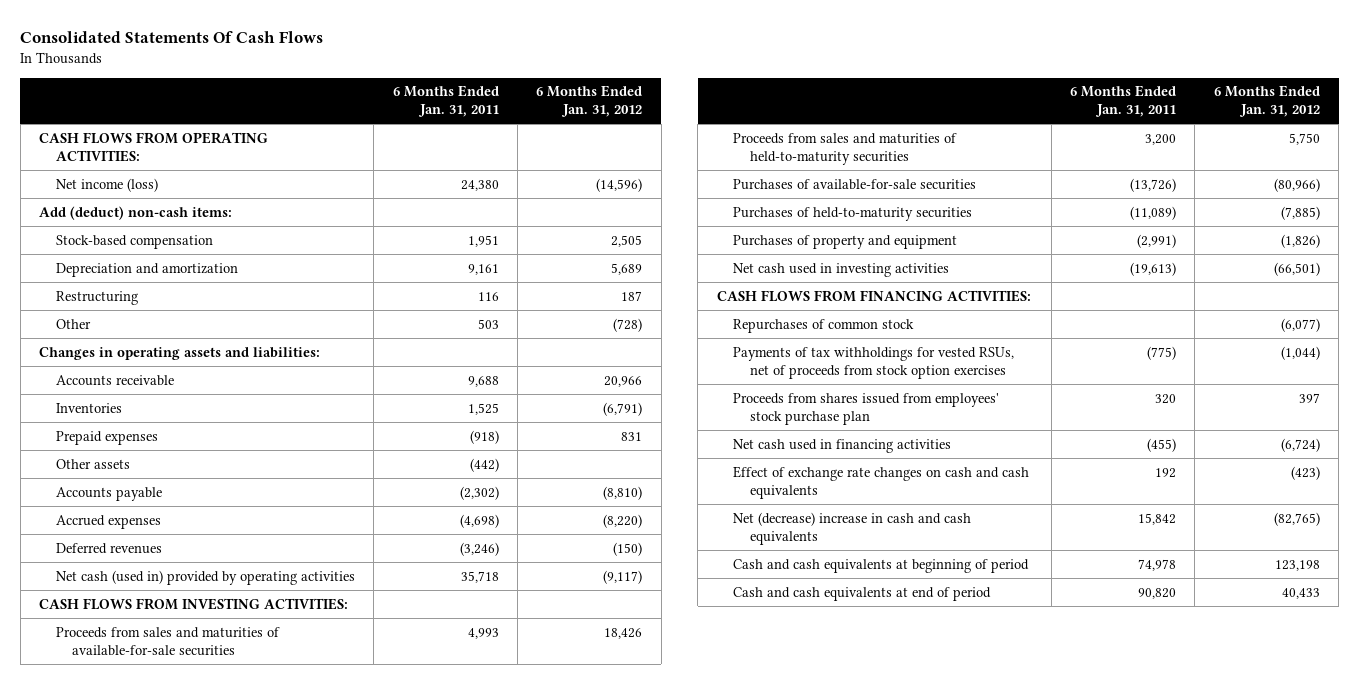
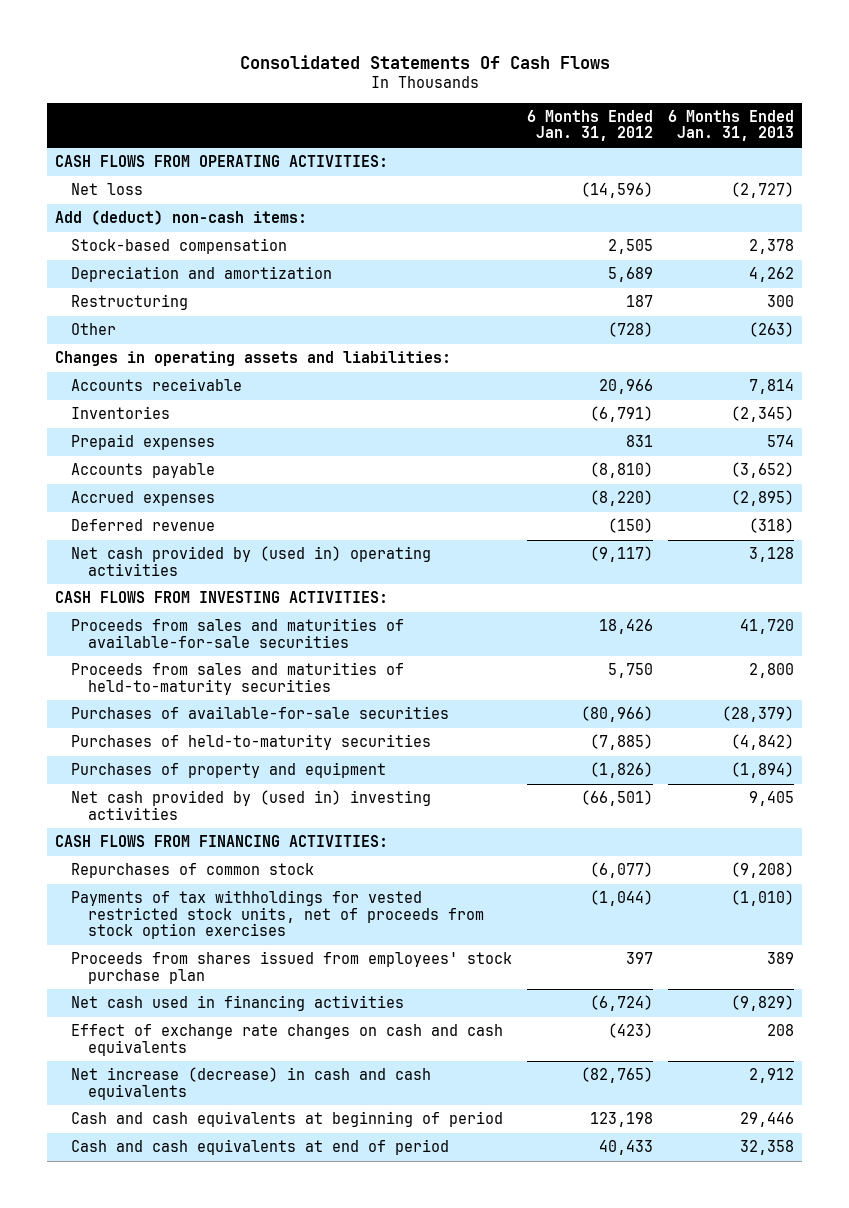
[392,85,499,118] 6 Months Ended Jan. 31, 2011 -> none
none -> [668,109,795,142] 6 Months Ended Jan. 31, 2013
[55,177,158,192] Net income (loss) -> [71,183,144,196] Net loss
[55,458,130,469] Other assets -> none
[55,542,162,554] Deferred revenues -> [71,519,216,532] Deferred revenue
[55,569,355,585] Net cash (used in) provided by operating activities -> [71,546,432,576] Net cash provided by (used in) operating activities
[733,262,950,277] Net cash used in investing activities -> [71,790,432,820] Net cash provided by (used in) investing activities
[733,346,1015,379] Payments of tax withholdings for vested RSUs, net of proceeds from stock option exercises -> [71,890,485,940] Payments of tax withholdings for vested restricted stock units, net of proceeds from stock option exercises
[733,511,972,545] Net (decrease) increase in cash and cash equivalents -> [71,1067,432,1100] Net increase (decrease) in cash and cash equivalents

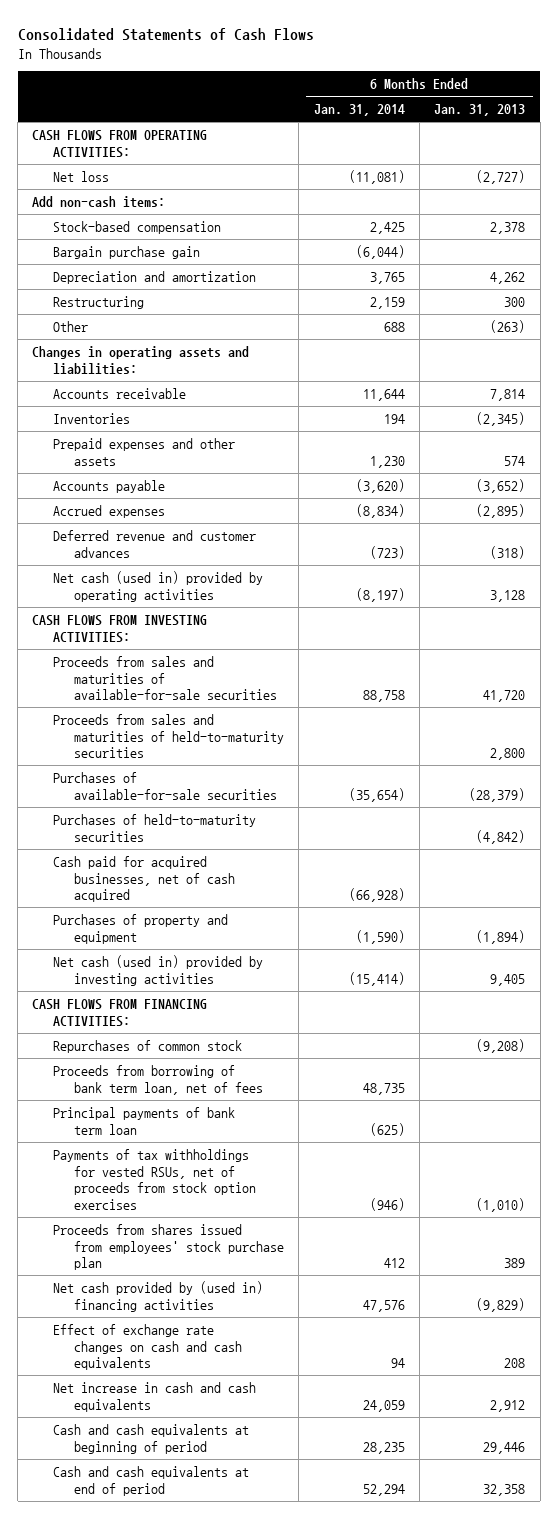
[239,55,610,70] Consolidated Statements Of Cash Flows -> [17,27,314,41] Consolidated Statements of Cash Flows
[527,109,654,142] 6 Months Ended Jan. 31, 2012 -> none
none -> [313,104,405,117] Jan. 31, 2014
[54,210,307,226] Add (deduct) non-cash items: -> [32,195,166,208] Add non-cash items:
none -> [53,245,201,259] Bargain purchase gain
[71,434,216,451] Prepaid expenses -> [53,437,236,466] Prepaid expenses and other assets
[71,519,216,532] Deferred revenue -> [53,529,257,558] Deferred revenue and customer advances
[71,546,432,576] Net cash provided by (used in) operating activities -> [53,570,264,602] Net cash (used in) provided by operating activities
none -> [53,855,235,903] Cash paid for acquired businesses, net of cash acquired
[71,790,432,820] Net cash provided by (used in) investing activities -> [53,954,264,986] Net cash (used in) provided by investing activities
none -> [53,1064,263,1095] Proceeds from borrowing of bank term loan, net of fees
none -> [53,1106,236,1135] Principal payments of bank term loan
[71,890,485,940] Payments of tax withholdings for vested restricted stock units, net of proceeds from stock option exercises -> [53,1148,256,1210] Payments of tax withholdings for vested RSUs, net of proceeds from stock option exercises
[71,995,405,1012] Net cash used in financing activities -> [53,1280,264,1312] Net cash provided by (used in) financing activities
[71,1067,432,1100] Net increase (decrease) in cash and cash equivalents -> [53,1381,257,1412] Net increase in cash and cash equivalents

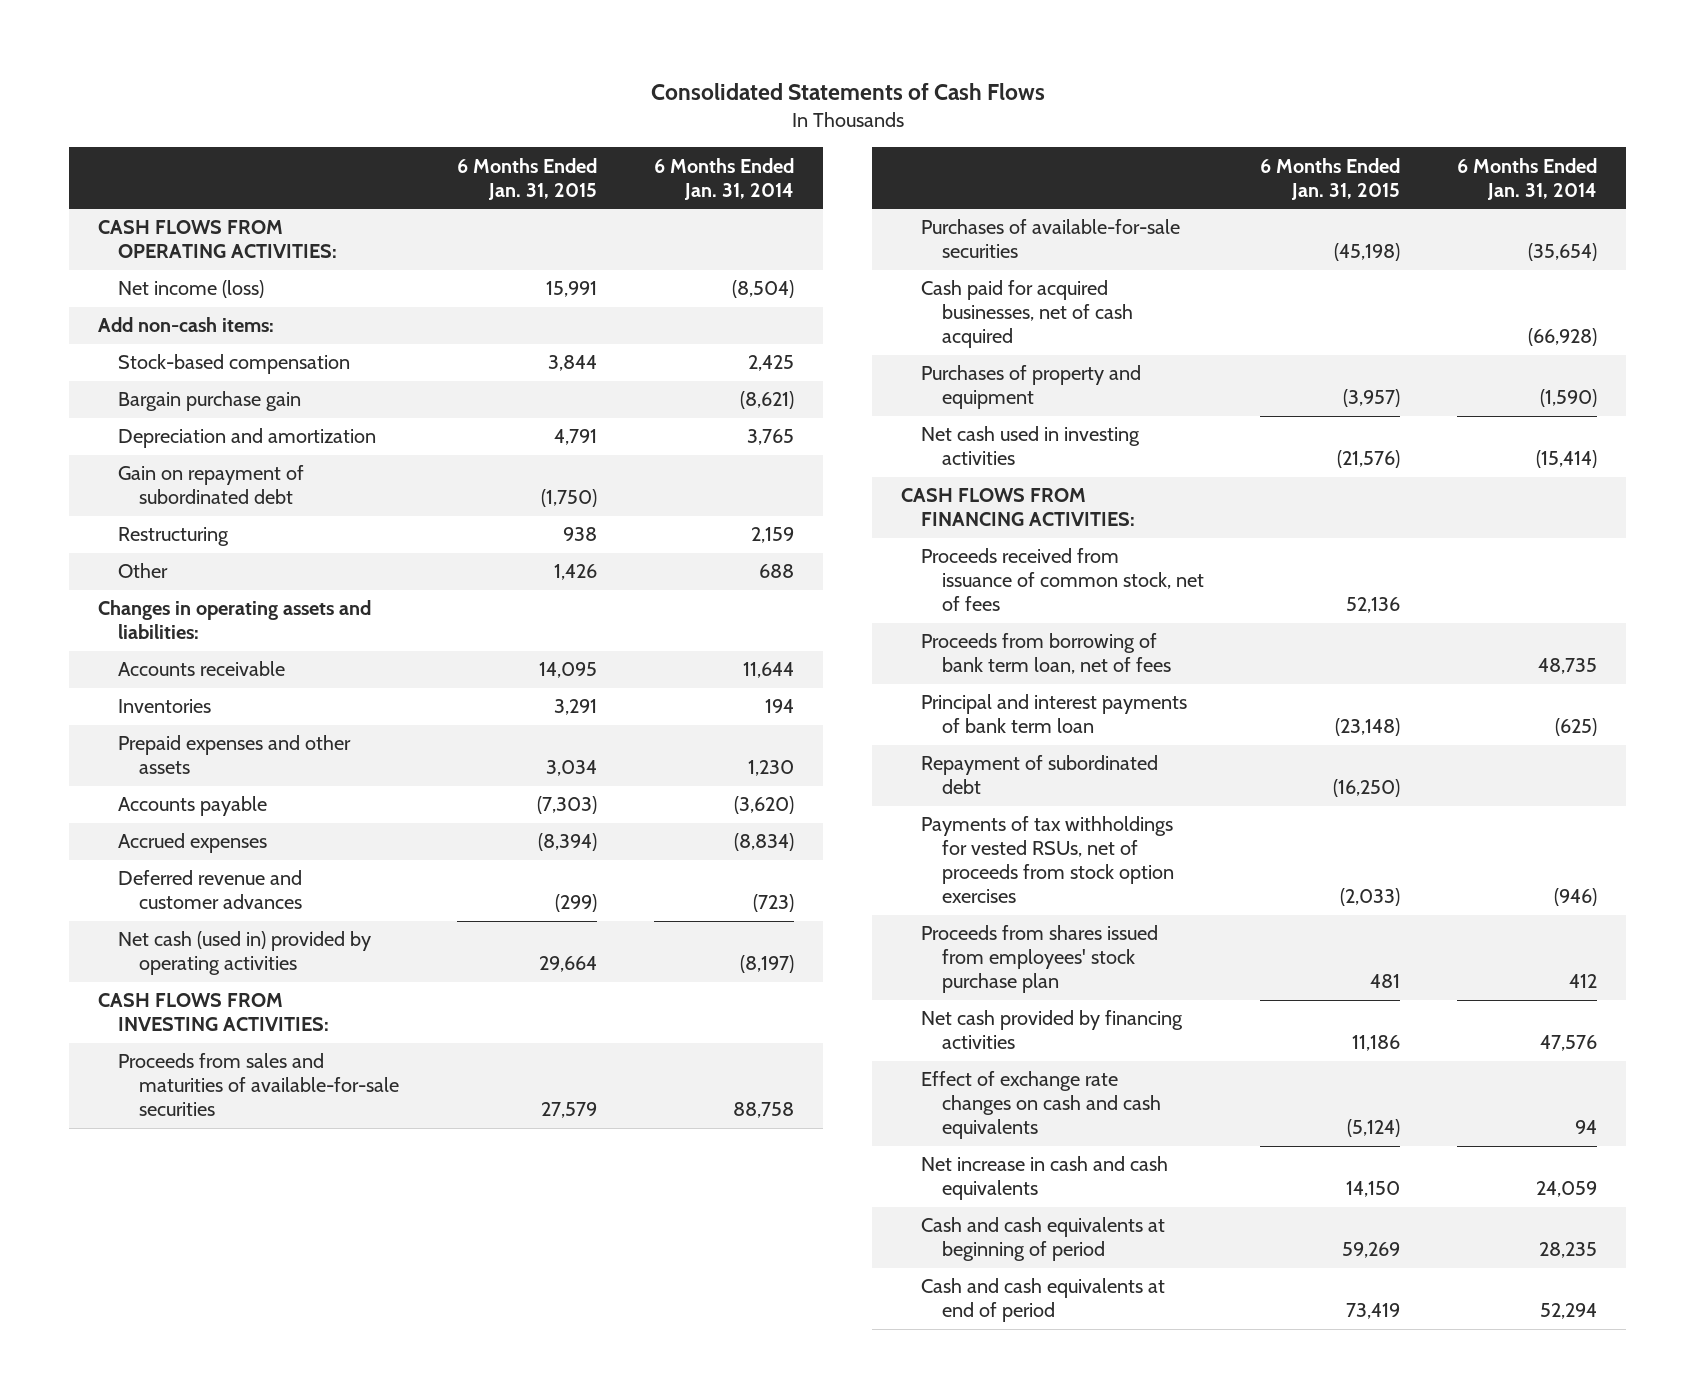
[434,104,526,117] Jan. 31, 2013 -> none
none -> [457,157,598,200] 6 Months Ended Jan. 31, 2015
[53,170,110,182] Net loss -> [118,280,265,299] Net income (loss)
[348,169,405,184] (11,081) -> [732,280,795,299] (8,504)
[355,244,405,259] (6,044) -> [740,391,795,410] (8,621)
none -> [118,465,305,505] Gain on repayment of subordinated debt
[53,713,284,759] Proceeds from sales and maturities of held-to-maturity securities -> none
[53,813,257,842] Purchases of held-to-maturity securities -> none
[53,954,264,986] Net cash (used in) provided by investing activities -> [921,426,1141,466] Net cash used in investing activities
[53,1039,243,1053] Repurchases of common stock -> none
none -> [921,548,1204,612] Proceeds received from issuance of common stock, net of fees
[53,1106,236,1135] Principal payments of bank term loan -> [921,694,1188,734] Principal and interest payments of bank term loan
none -> [921,755,1159,795] Repayment of subordinated debt
[53,1280,264,1312] Net cash provided by (used in) financing activities -> [921,1010,1184,1050] Net cash provided by financing activities

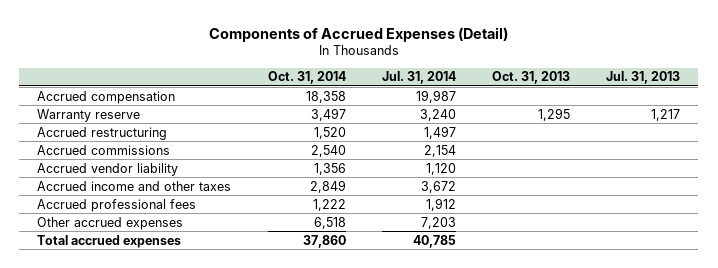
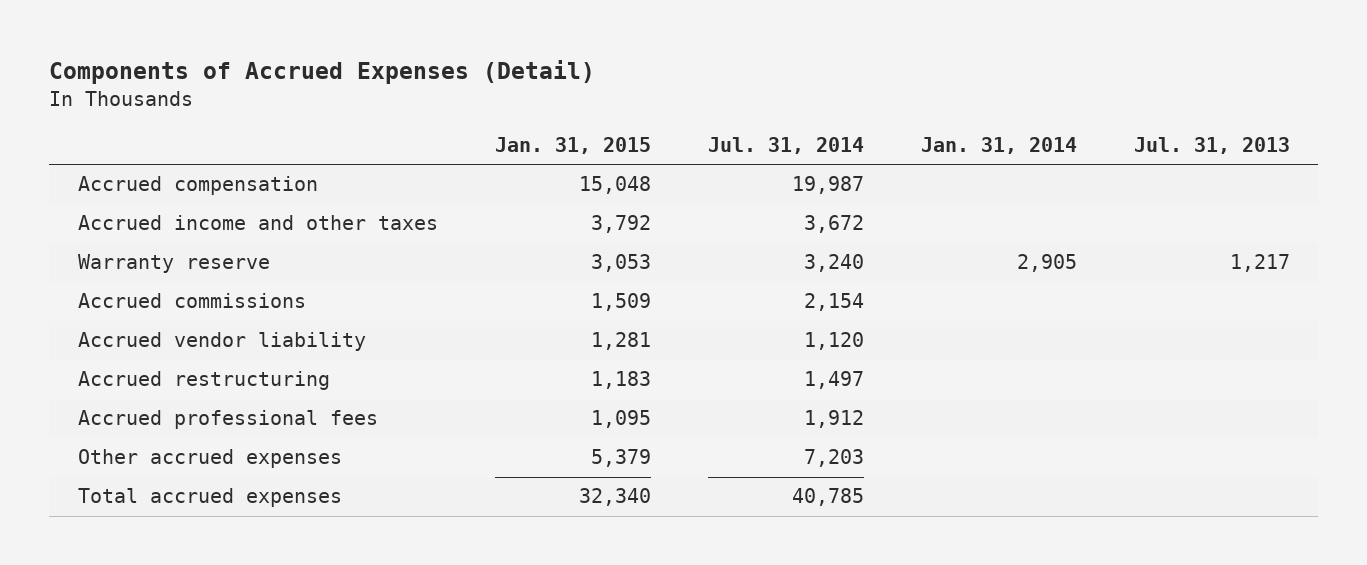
[267,71,346,85] Oct. 31, 2014 -> none
[492,71,571,85] Oct. 31, 2013 -> none
none -> [494,136,651,154] Jan. 31, 2015
none -> [920,136,1077,154] Jan. 31, 2014
[37,180,232,191] Accrued income and other taxes -> [77,215,438,231] Accrued income and other taxes
[37,126,168,140] Accrued restructuring -> [77,371,330,391] Accrued restructuring

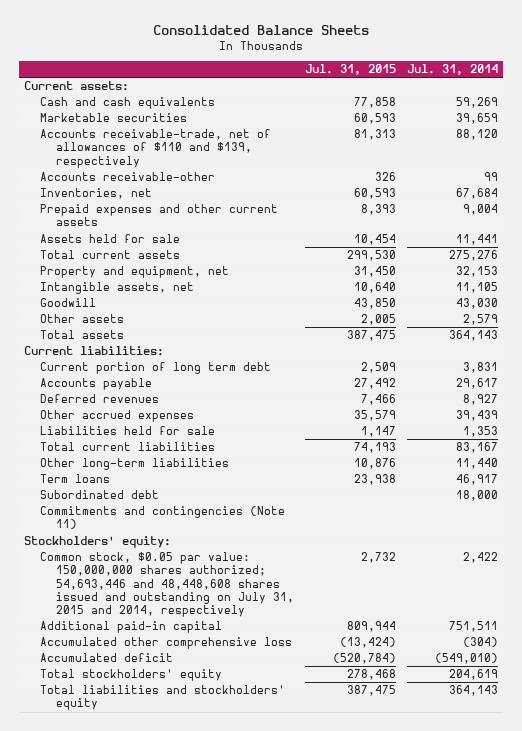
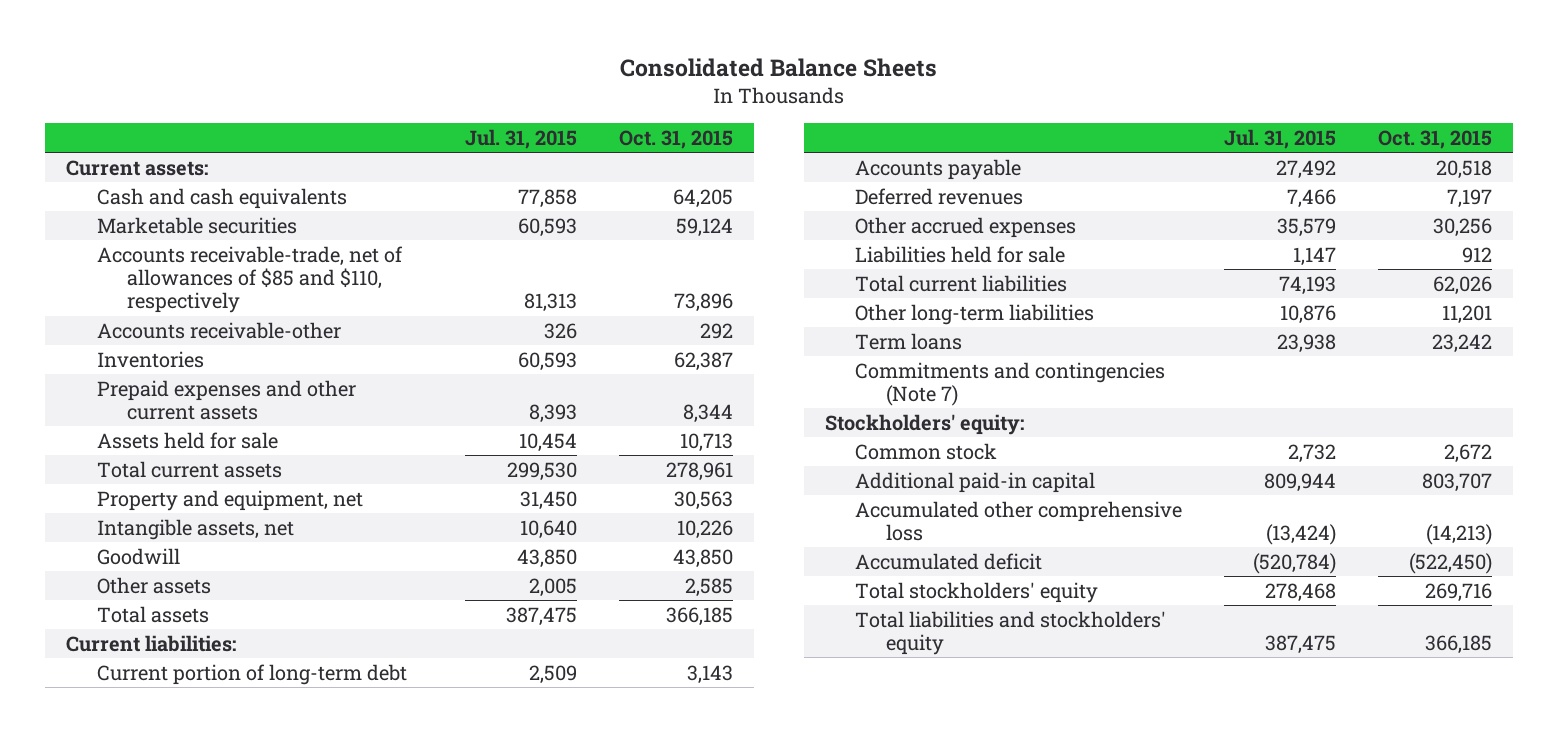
[406,64,498,76] Jul. 31, 2014 -> none
none -> [619,129,734,149] Oct. 31, 2015
[40,129,272,168] Accounts receivable-trade, net of allowances of $110 and $139, respectively -> [96,245,403,314] Accounts receivable-trade, net of allowances of $85 and $110, respectively
[40,188,153,200] Inventories, net -> [96,350,204,368] Inventories
[40,362,272,375] Current portion of long term debt -> [96,663,407,685] Current portion of long-term debt
[40,490,160,500] Subordinated debt -> none
[40,506,286,530] Commitments and contingencies (Note 11) -> [855,361,1166,407] Commitments and contingencies (Note 7)
[40,552,295,617] Common stock, $0.05 par value: 150,000,000 shares authorized; 54,693,446 and 48,448,608 shares issued and outstanding on July 31, 2015 and 2014, respectively -> [855,442,998,460] Common stock

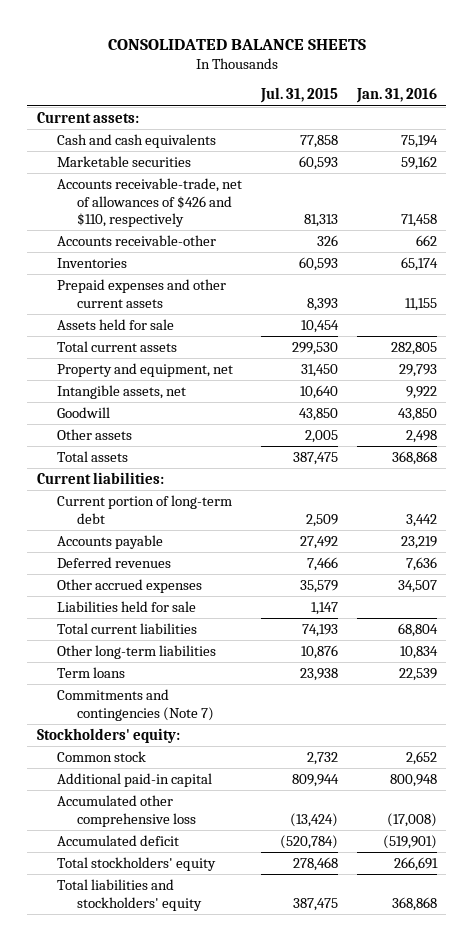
[619,58,937,78] Consolidated Balance Sheets -> [107,38,366,50] CONSOLIDATED BALANCE SHEETS
[619,129,734,149] Oct. 31, 2015 -> none
none -> [355,88,437,104] Jan. 31, 2016
[96,245,403,314] Accounts receivable-trade, net of allowances of $85 and $110, respectively -> [56,177,242,228] Accounts receivable-trade, net of allowances of $426 and $110, respectively

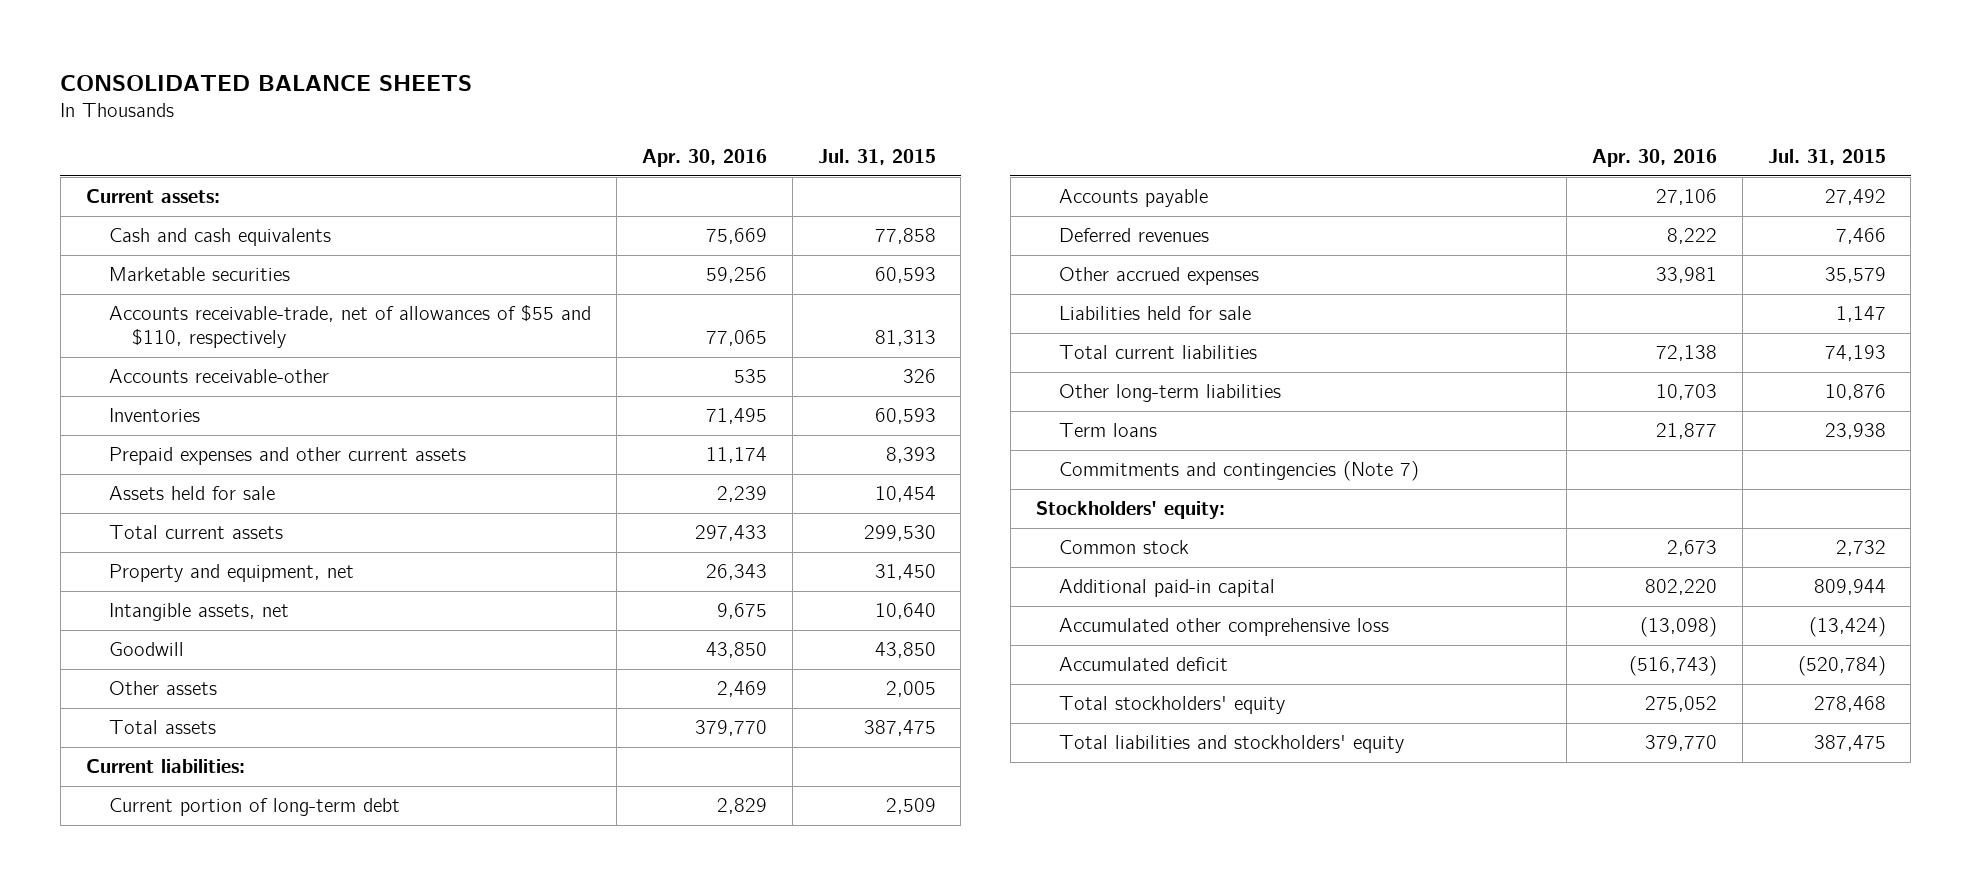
[355,88,437,104] Jan. 31, 2016 -> none
none -> [641,149,767,168] Apr. 30, 2016
[56,177,242,228] Accounts receivable-trade, net of allowances of $426 and $110, respectively -> [108,305,591,349] Accounts receivable-trade, net of allowances of $55 and $110, respectively

